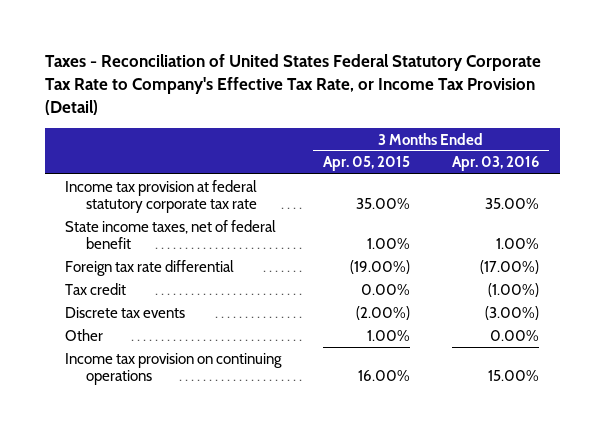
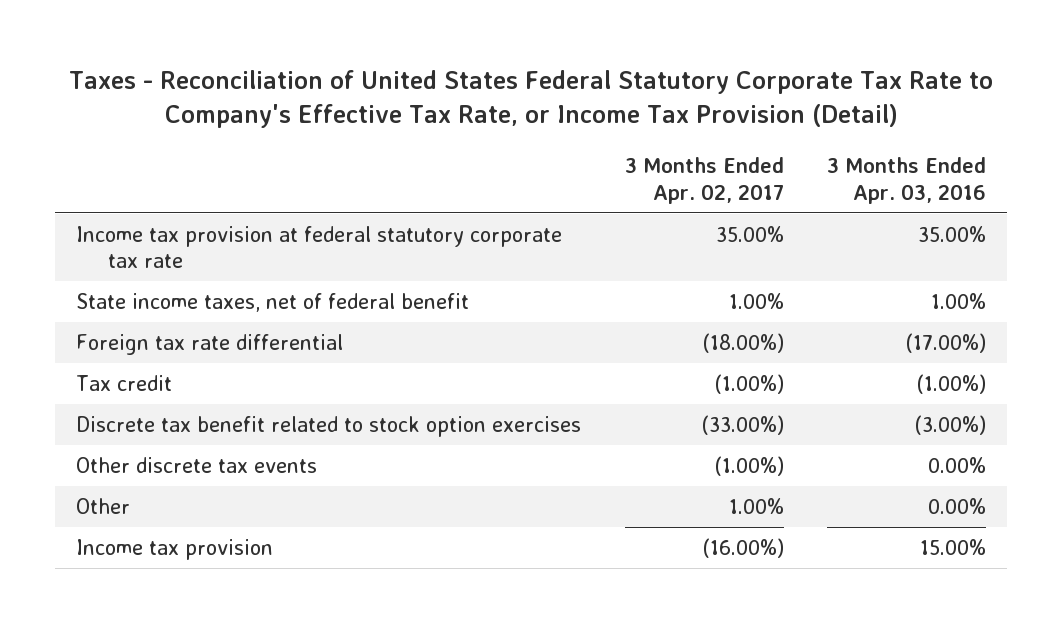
[323,156,411,172] Apr. 05, 2015 -> none
none -> [624,157,784,204] 3 Months Ended Apr. 02, 2017
none -> [76,415,582,437] Discrete tax benefit related to stock option exercises
[65,306,186,318] Discrete tax events -> [76,456,318,473] Other discrete tax events
[484,305,539,320] (3.00%) -> [927,456,986,473] 0.00%
[65,352,283,385] Income tax provision on continuing operations -> [76,538,274,560] Income tax provision

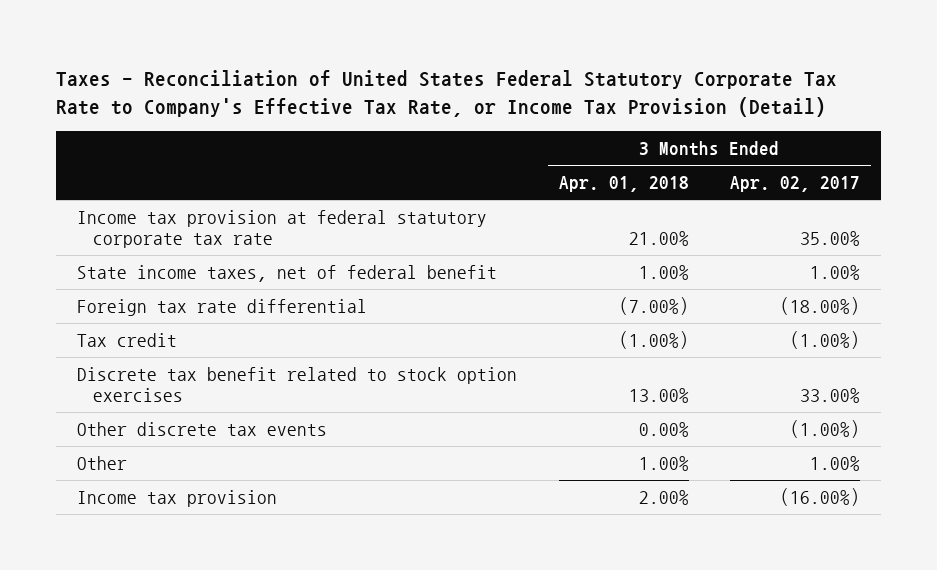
[826,157,986,204] 3 Months Ended Apr. 03, 2016 -> none
none -> [558,176,689,193] Apr. 01, 2018
[700,414,784,435] (33.00%) -> [800,388,861,404] 33.00%

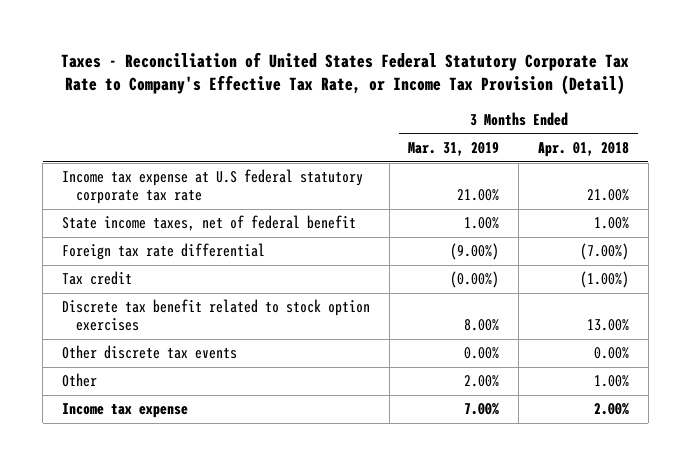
[730,176,861,193] Apr. 02, 2017 -> none
none -> [408,141,500,156] Mar. 31, 2019
[77,209,488,249] Income tax provision at federal statutory corporate tax rate -> [62,169,364,205] Income tax expense at U.S federal statutory corporate tax rate
[77,489,278,507] Income tax provision -> [62,403,189,419] Income tax expense

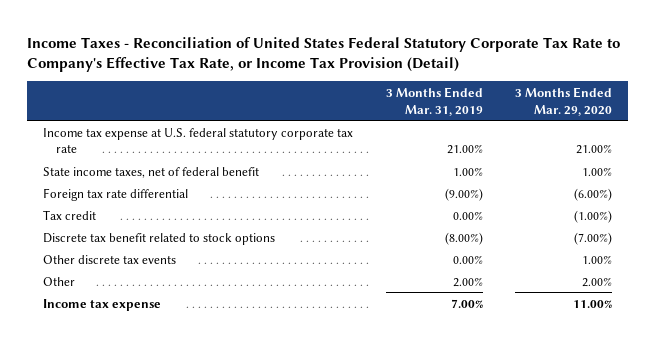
[61,51,630,96] Taxes - Reconciliation of United States Federal Statutory Corporate Tax Rate to Company's Effective Tax Rate, or Income Tax Provision (Detail) -> [27,36,621,73] Income Taxes - Reconciliation of United States Federal Statutory Corporate Tax Rate to Company's Effective Tax Rate, or Income Tax Provision (Detail)
[537,141,629,157] Apr. 01, 2018 -> none
none -> [514,87,612,116] 3 Months Ended Mar. 29, 2020
[62,169,364,205] Income tax expense at U.S federal statutory corporate tax rate -> [43,127,354,154] Income tax expense at U.S. federal statutory corporate tax rate
[450,271,500,289] (0.00%) -> [452,210,483,220] 0.00%
[62,299,371,332] Discrete tax benefit related to stock option exercises -> [43,232,276,245] Discrete tax benefit related to stock options
[464,319,500,332] 8.00% -> [444,231,483,245] (8.00%)

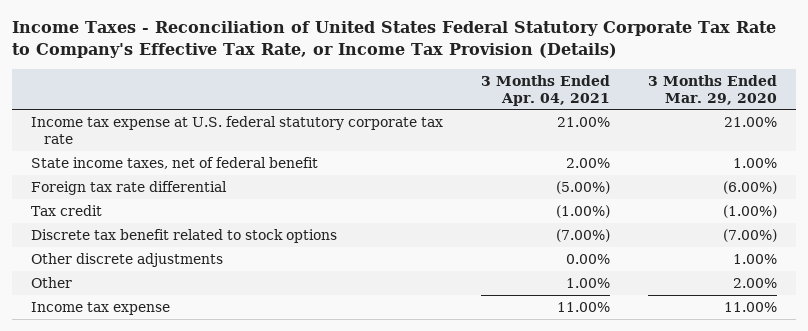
[27,36,621,73] Income Taxes - Reconciliation of United States Federal Statutory Corporate Tax Rate to Company's Effective Tax Rate, or Income Tax Provision (Detail) -> [11,21,776,58] Income Taxes - Reconciliation of United States Federal Statutory Corporate Tax Rate to Company's Effective Tax Rate, or Income Tax Provision (Details)
[385,87,483,116] 3 Months Ended Mar. 31, 2019 -> none
none -> [480,74,610,106] 3 Months Ended Apr. 04, 2021
[43,254,177,264] Other discrete tax events -> none
none -> [30,253,223,268] Other discrete adjustments

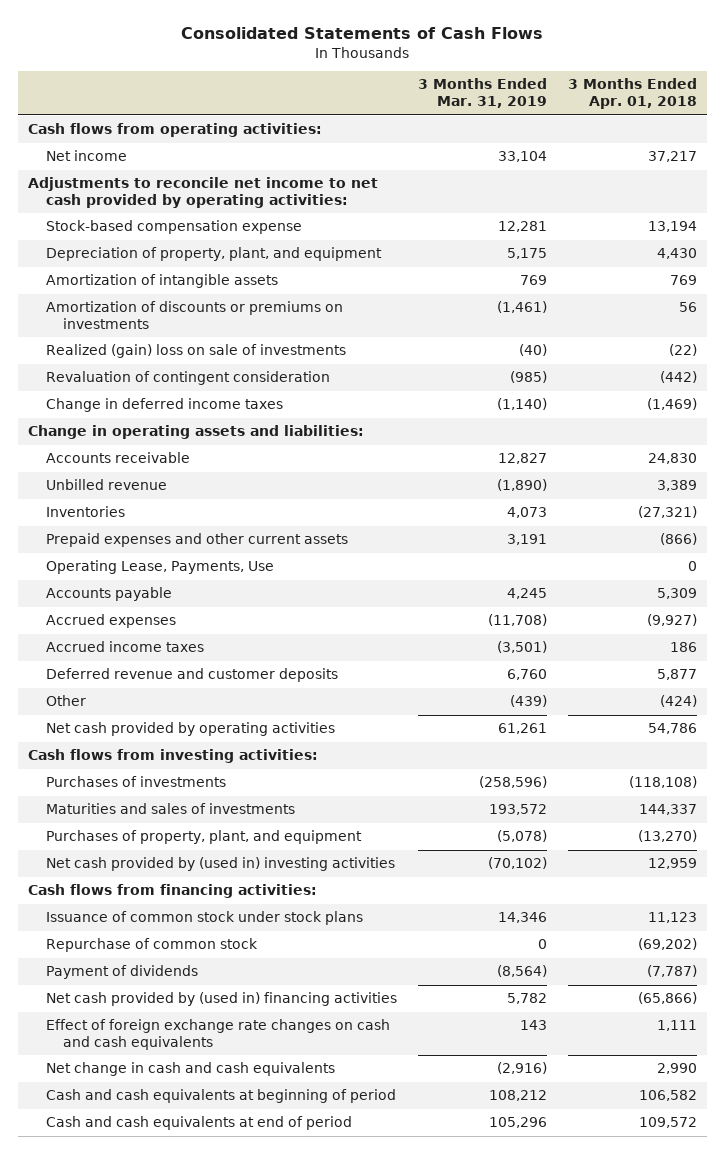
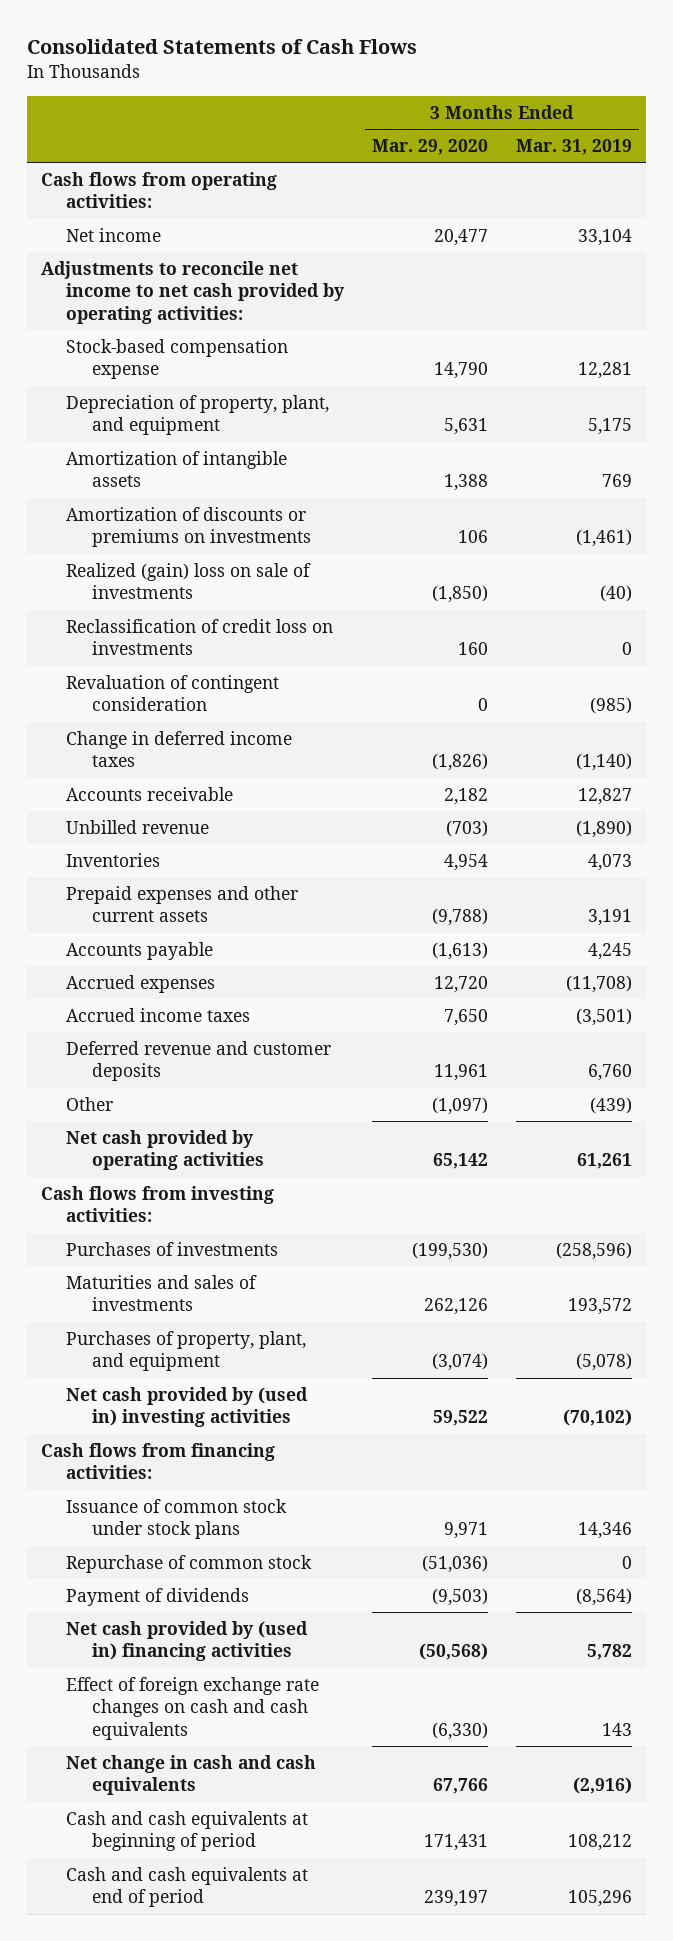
[567,78,697,110] 3 Months Ended Apr. 01, 2018 -> none
none -> [372,139,489,156] Mar. 29, 2020
none -> [66,619,334,656] Reclassification of credit loss on investments
[28,425,365,440] Change in operating assets and liabilities: -> none
[45,560,274,575] Operating Lease, Payments, Use -> none

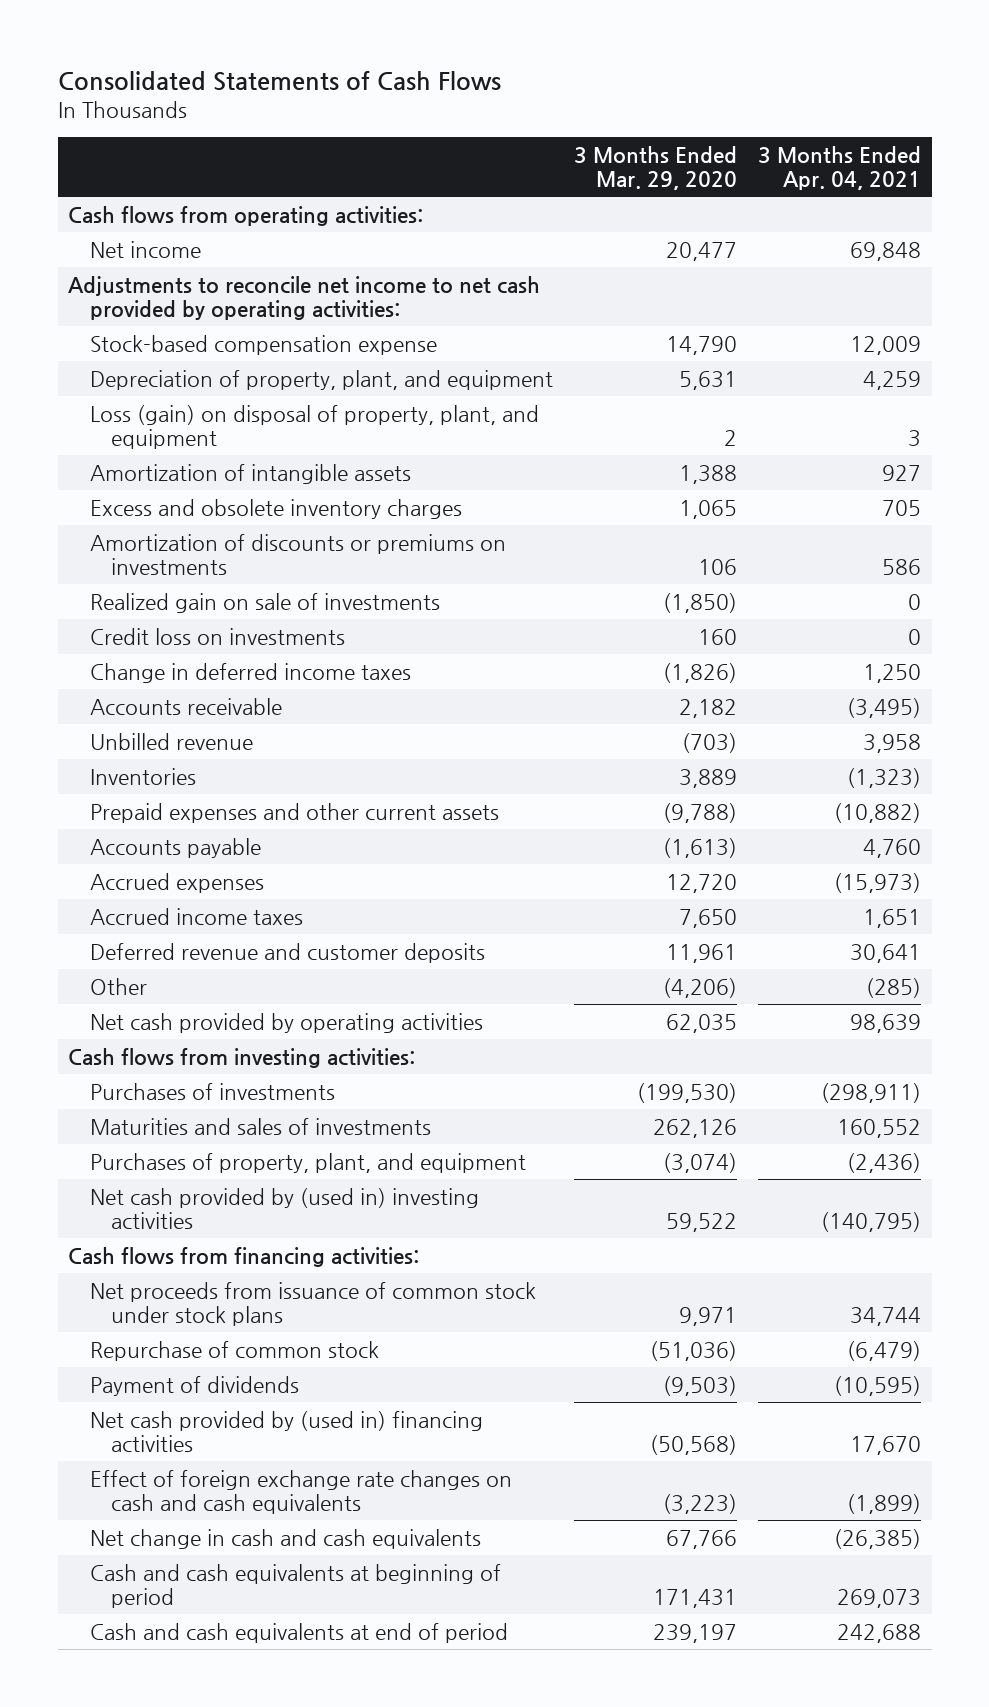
[516,139,633,156] Mar. 31, 2019 -> none
none -> [758,145,922,190] 3 Months Ended Apr. 04, 2021
none -> [89,404,539,449] Loss (gain) on disposal of property, plant, and equipment
none -> [89,498,462,519] Excess and obsolete inventory charges
[66,675,280,712] Revaluation of contingent consideration -> none
[66,563,312,600] Realized (gain) loss on sale of investments -> [89,592,440,613] Realized gain on sale of investments
[66,619,334,656] Reclassification of credit loss on investments -> [89,627,345,645] Credit loss on investments
[444,854,489,872] 4,954 -> [679,768,738,788] 3,889
[432,1097,489,1116] (1,097) -> [663,977,738,998] (4,206)
[433,1153,489,1170] 65,142 -> [666,1013,738,1033] 62,035
[66,1499,288,1540] Issuance of common stock under stock plans -> [89,1281,536,1326] Net proceeds from issuance of common stock under stock plans
[432,1721,489,1740] (6,330) -> [663,1493,738,1514] (3,223)

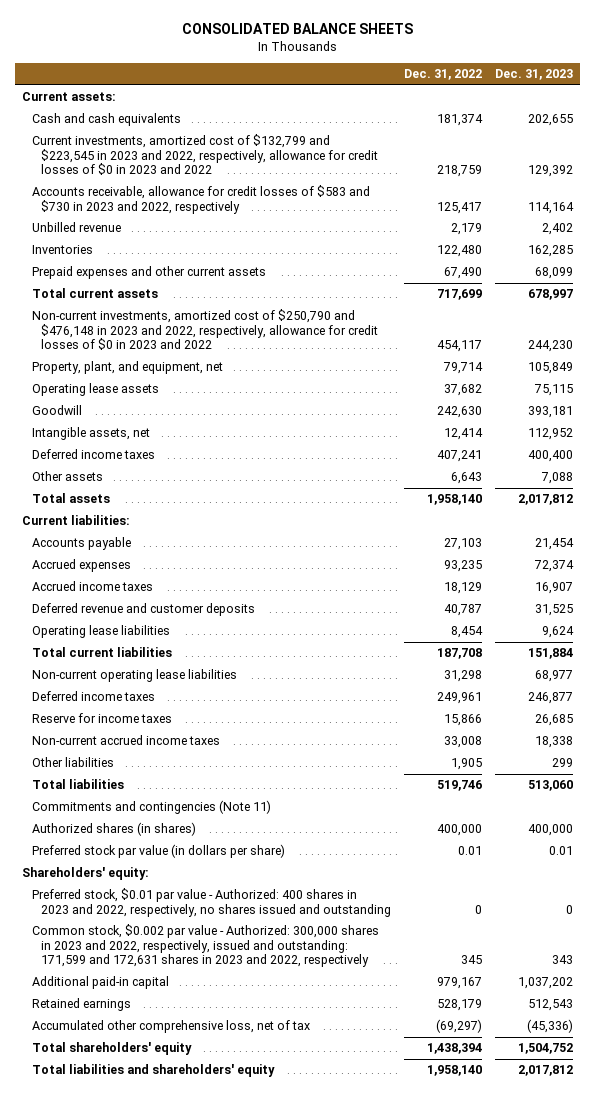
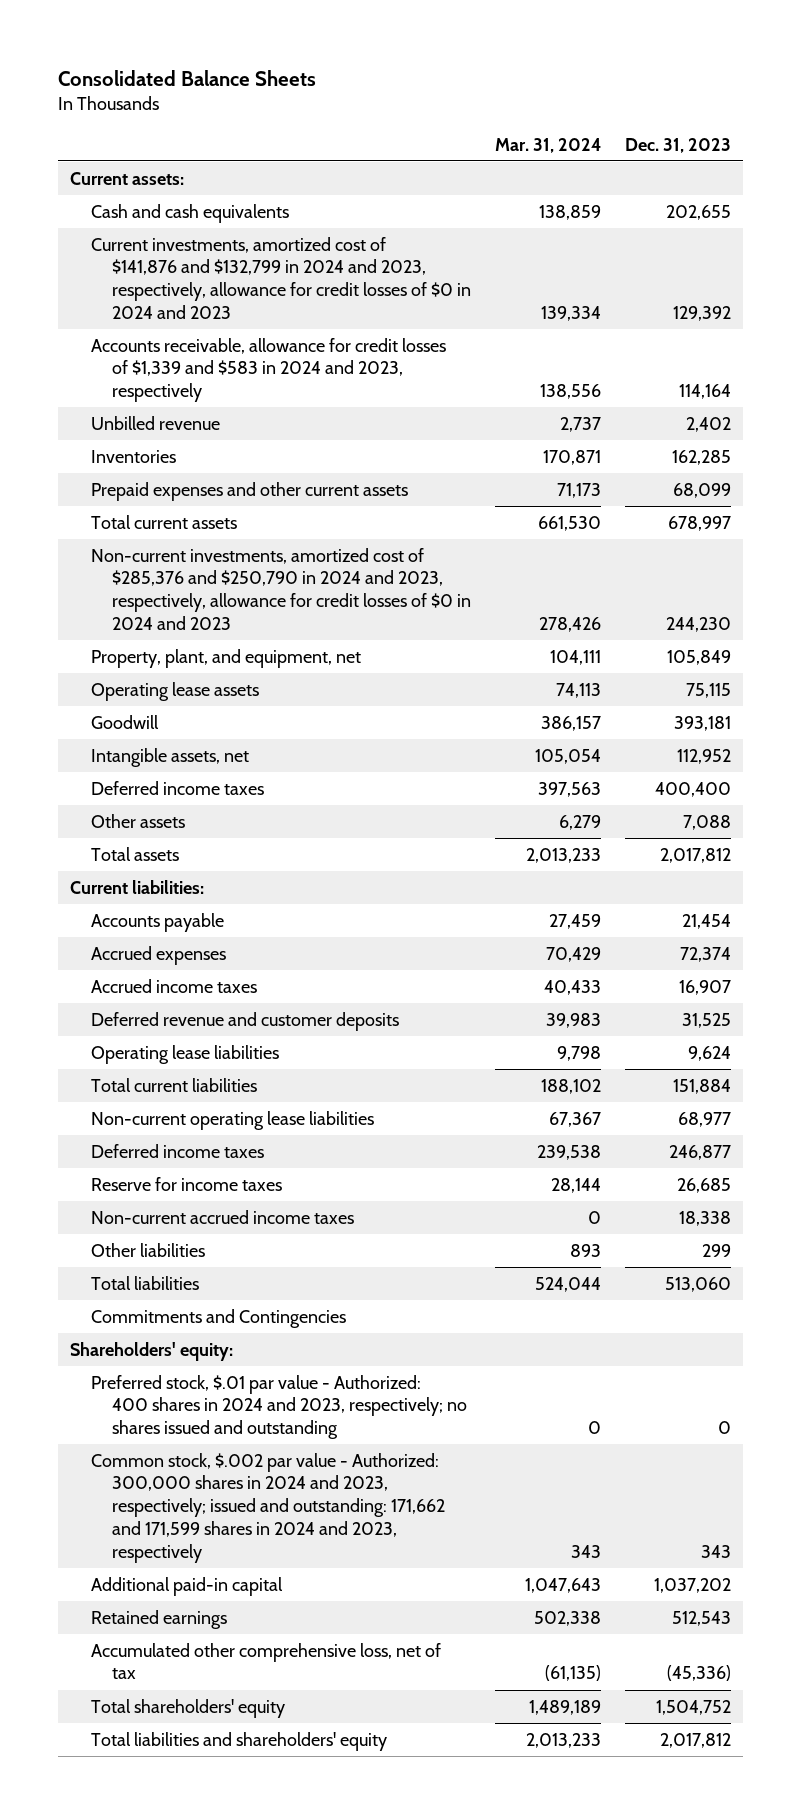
[181,23,413,35] CONSOLIDATED BALANCE SHEETS -> [58,69,317,86] Consolidated Balance Sheets
[404,69,483,81] Dec. 31, 2022 -> none
none -> [494,137,601,153] Mar. 31, 2024
[31,134,379,176] Current investments, amortized cost of $132,799 and $223,545 in 2023 and 2022, respectively, allowance for credit losses of $0 in 2023 and 2022 -> [91,236,471,319] Current investments, amortized cost of $141,876 and $132,799 in 2024 and 2023, respectively, allowance for credit losses of $0 in 2024 and 2023
[31,185,370,214] Accounts receivable, allowance for credit losses of $583 and $730 in 2023 and 2022, respectively -> [91,337,447,403] Accounts receivable, allowance for credit losses of $1,339 and $583 in 2024 and 2023, respectively
[31,309,379,351] Non-current investments, amortized cost of $250,790 and $476,148 in 2023 and 2022, respectively, allowance for credit losses of $0 in 2023 and 2022 -> [91,547,471,630] Non-current investments, amortized cost of $285,376 and $250,790 in 2024 and 2023, respectively, allowance for credit losses of $0 in 2024 and 2023
[31,822,196,837] Authorized shares (in shares) -> none
[31,844,285,859] Preferred stock par value (in dollars per share) -> none
[31,800,271,815] Commitments and contingencies (Note 11) -> [91,1308,347,1328] Commitments and Contingencies
[31,888,392,917] Preferred stock, $0.01 par value - Authorized: 400 shares in 2023 and 2022, respectively, no shares issued and outstanding -> [91,1374,467,1440] Preferred stock, $.01 par value - Authorized: 400 shares in 2024 and 2023, respectively; no shares issued and outstanding
[31,924,379,968] Common stock, $0.002 par value - Authorized: 300,000 shares in 2023 and 2022, respectively, issued and outstanding: 171,599 and 172,631 shares in 2023 and 2022, respectively -> [91,1452,445,1563] Common stock, $.002 par value - Authorized: 300,000 shares in 2024 and 2023, respectively; issued and outstanding: 171,662 and 171,599 shares in 2024 and 2023, respectively

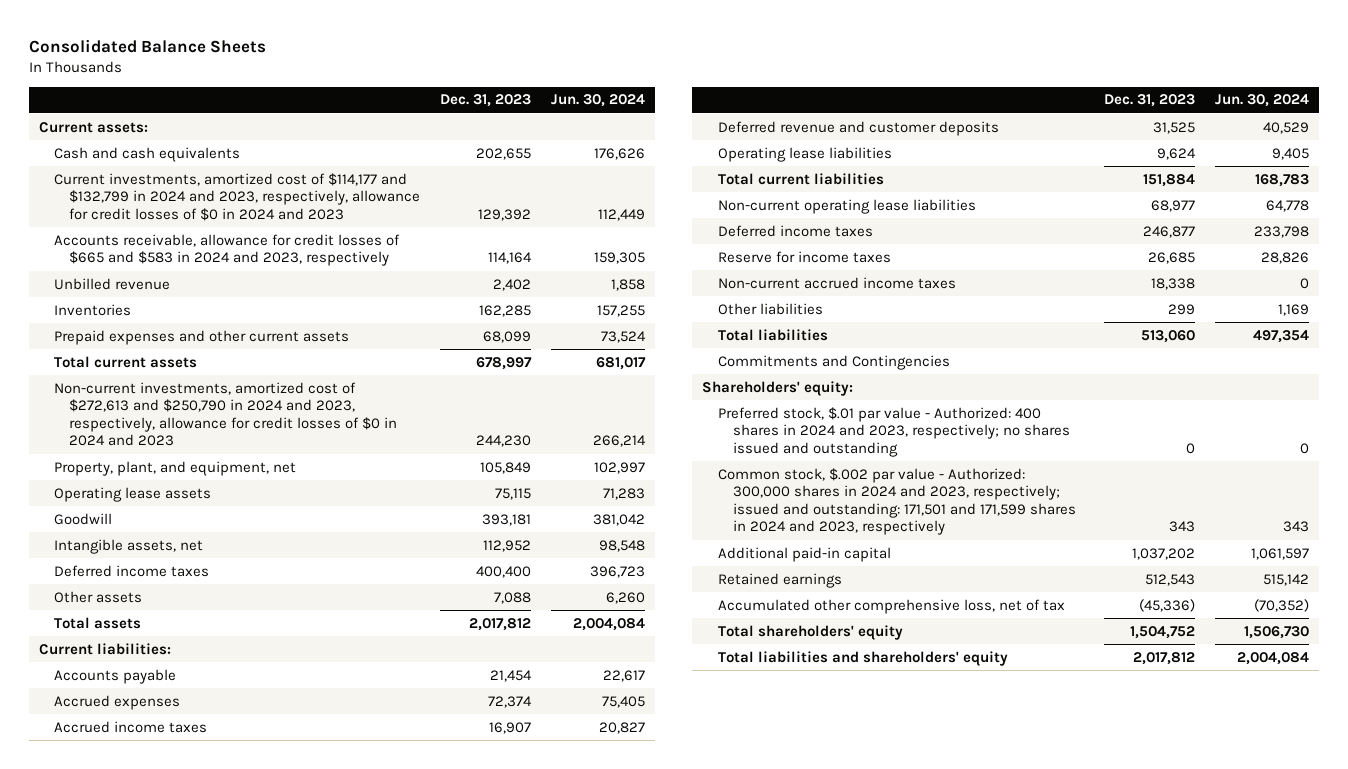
[494,137,601,153] Mar. 31, 2024 -> none
none -> [551,94,646,108] Jun. 30, 2024
[91,236,471,319] Current investments, amortized cost of $141,876 and $132,799 in 2024 and 2023, respectively, allowance for credit losses of $0 in 2024 and 2023 -> [54,172,421,221] Current investments, amortized cost of $114,177 and $132,799 in 2024 and 2023, respectively, allowance for credit losses of $0 in 2024 and 2023
[91,337,447,403] Accounts receivable, allowance for credit losses of $1,339 and $583 in 2024 and 2023, respectively -> [54,233,401,267] Accounts receivable, allowance for credit losses of $665 and $583 in 2024 and 2023, respectively
[91,547,471,630] Non-current investments, amortized cost of $285,376 and $250,790 in 2024 and 2023, respectively, allowance for credit losses of $0 in 2024 and 2023 -> [54,381,398,447] Non-current investments, amortized cost of $272,613 and $250,790 in 2024 and 2023, respectively, allowance for credit losses of $0 in 2024 and 2023
[91,1452,445,1563] Common stock, $.002 par value - Authorized: 300,000 shares in 2024 and 2023, respectively; issued and outstanding: 171,662 and 171,599 shares in 2024 and 2023, respectively -> [717,467,1076,536] Common stock, $.002 par value - Authorized: 300,000 shares in 2024 and 2023, respectively; issued and outstanding: 171,501 and 171,599 shares in 2024 and 2023, respectively

